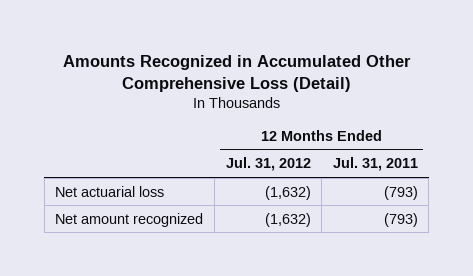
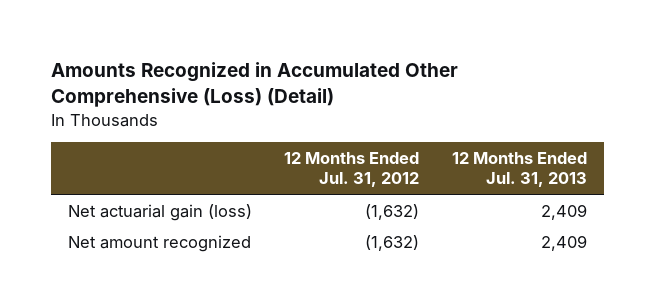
[62,54,411,92] Amounts Recognized in Accumulated Other Comprehensive Loss (Detail) -> [51,62,459,108] Amounts Recognized in Accumulated Other Comprehensive (Loss) (Detail)
[332,157,418,172] Jul. 31, 2011 -> none
none -> [452,151,588,188] 12 Months Ended Jul. 31, 2013
[55,185,165,197] Net actuarial loss -> [67,203,252,221] Net actuarial gain (loss)

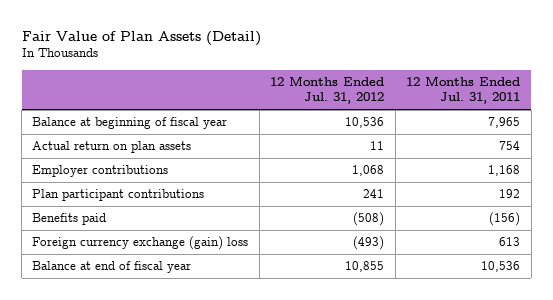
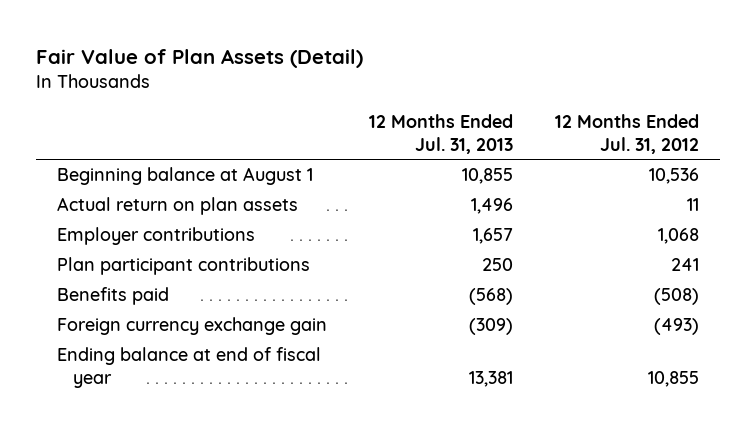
[406,75,521,105] 12 Months Ended Jul. 31, 2011 -> none
none -> [368,113,513,154] 12 Months Ended Jul. 31, 2013
[32,117,228,130] Balance at beginning of fiscal year -> [57,167,314,186] Beginning balance at August 1
[32,236,249,251] Foreign currency exchange (gain) loss -> [57,317,328,336] Foreign currency exchange gain
[32,261,192,274] Balance at end of fiscal year -> [57,347,322,389] Ending balance at end of fiscal year

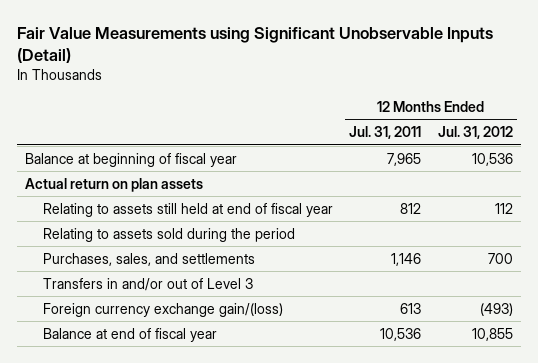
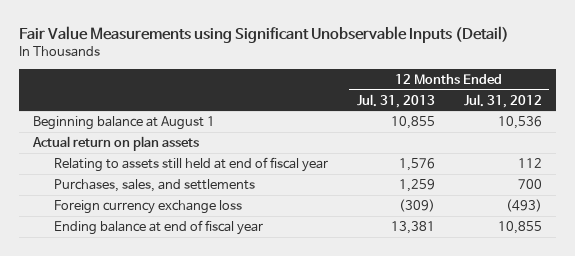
[349,126,422,140] Jul. 31, 2011 -> none
none -> [356,93,435,108] Jul. 31, 2013
[25,152,238,167] Balance at beginning of fiscal year -> [33,116,216,131] Beginning balance at August 1
[43,227,296,242] Relating to assets sold during the period -> none
[43,277,254,291] Transfers in and/or out of Level 3 -> none
[43,302,284,317] Foreign currency exchange gain/(loss) -> [53,200,242,215] Foreign currency exchange loss
[43,327,218,342] Balance at end of fiscal year -> [53,220,263,236] Ending balance at end of fiscal year

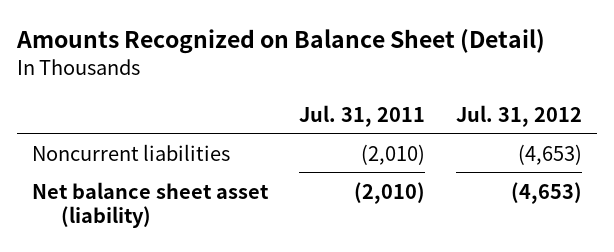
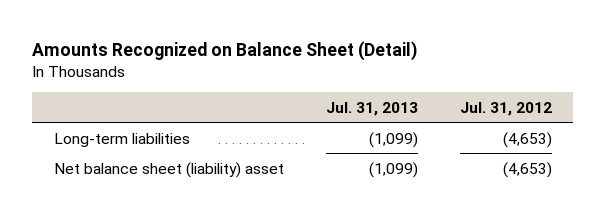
[298,104,425,127] Jul. 31, 2011 -> none
none -> [325,101,418,116] Jul. 31, 2013
[32,143,231,161] Noncurrent liabilities -> [53,132,190,147] Long-term liabilities
[32,181,270,228] Net balance sheet asset (liability) -> [53,161,284,178] Net balance sheet (liability) asset

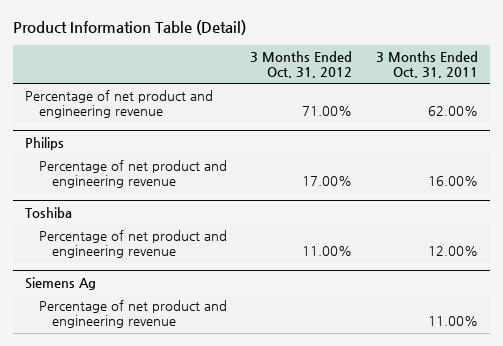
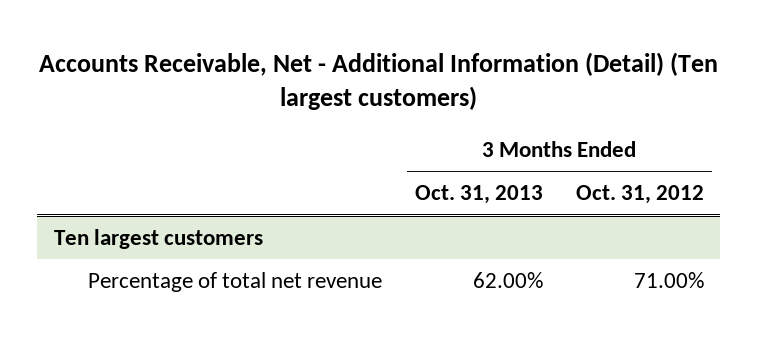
[13,20,247,36] Product Information Table (Detail) -> [38,51,718,111] Accounts Receivable, Net - Additional Information (Detail) (Ten largest customers)
[375,51,478,78] 3 Months Ended Oct. 31, 2011 -> none
none -> [415,185,544,205] Oct. 31, 2013
[24,136,64,150] Philips -> none
[38,160,227,188] Percentage of net product and engineering revenue -> none
[24,206,72,218] Toshiba -> none
[38,230,227,258] Percentage of net product and engineering revenue -> none
[24,276,96,290] Siemens Ag -> none
[38,300,227,328] Percentage of net product and engineering revenue -> none
none -> [53,228,263,249] Ten largest customers
[24,90,213,118] Percentage of net product and engineering revenue -> [88,271,383,292] Percentage of total net revenue

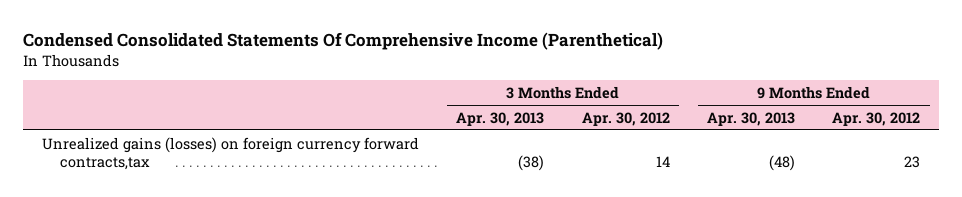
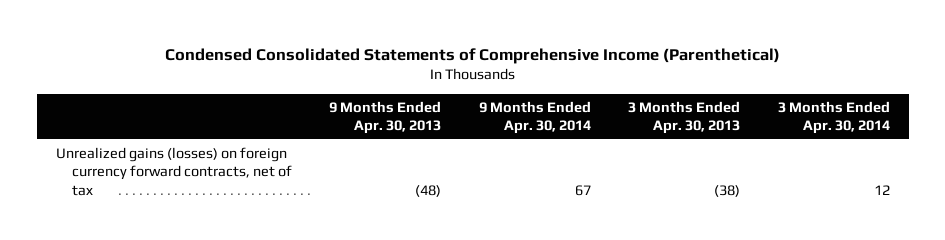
[23,31,664,50] Condensed Consolidated Statements Of Comprehensive Income (Parenthetical) -> [164,47,780,64] Condensed Consolidated Statements of Comprehensive Income (Parenthetical)
[581,111,670,126] Apr. 30, 2012 -> none
[832,111,921,126] Apr. 30, 2012 -> none
none -> [478,100,591,135] 9 Months Ended Apr. 30, 2014
none -> [777,100,890,135] 3 Months Ended Apr. 30, 2014
[41,136,419,170] Unrealized gains (losses) on foreign currency forward contracts,tax -> [55,147,293,196] Unrealized gains (losses) on foreign currency forward contracts, net of tax

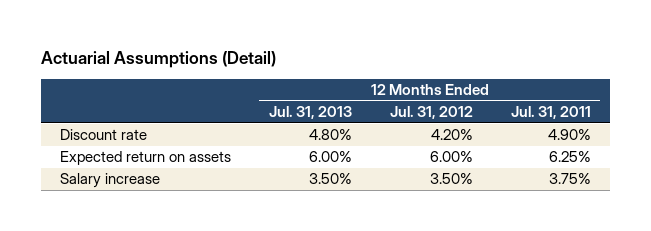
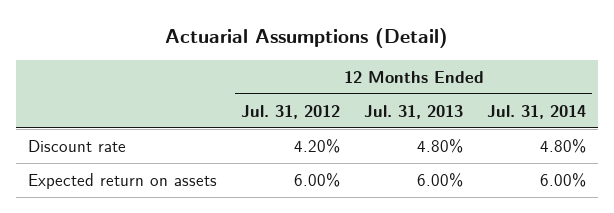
[510,106,591,120] Jul. 31, 2011 -> none
none -> [487,104,587,119] Jul. 31, 2014
[59,173,160,189] Salary increase -> none

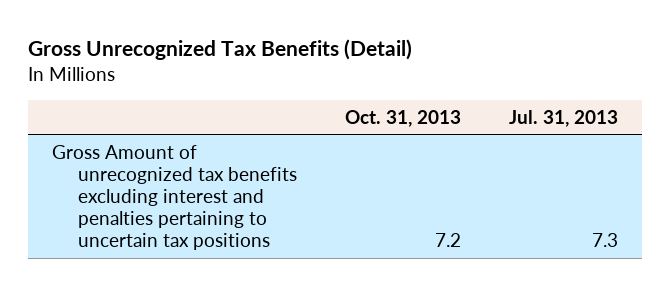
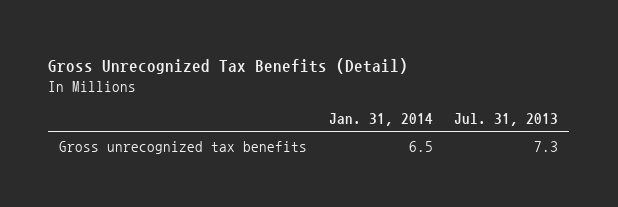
[345,109,462,127] Oct. 31, 2013 -> none
none -> [328,113,433,127] Jan. 31, 2014
[51,145,298,251] Gross Amount of unrecognized tax benefits excluding interest and penalties pertaining to uncertain tax positions -> [59,140,308,154] Gross unrecognized tax benefits

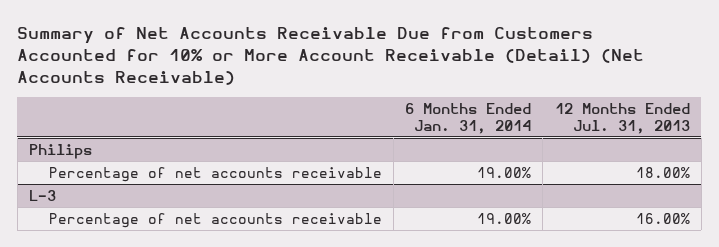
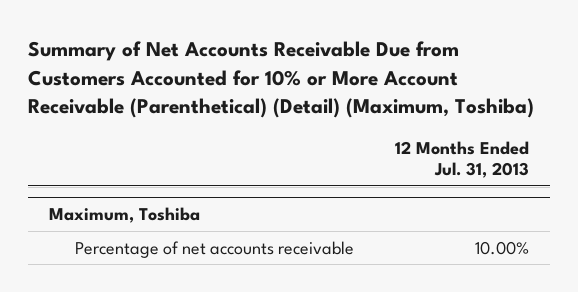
[17,27,645,85] Summary of Net Accounts Receivable Due from Customers Accounted for 10% or More Account Receivable (Detail) (Net Accounts Receivable) -> [28,41,535,118] Summary of Net Accounts Receivable Due from Customers Accounted for 10% or More Account Receivable (Parenthetical) (Detail) (Maximum, Toshiba)
[405,102,532,134] 6 Months Ended Jan. 31, 2014 -> none
[29,143,93,159] Philips -> none
[29,189,57,201] L-3 -> none
[48,212,382,228] Percentage of net accounts receivable -> none
none -> [48,207,200,224] Maximum, Toshiba
[635,166,690,178] 18.00% -> [474,240,529,255] 10.00%

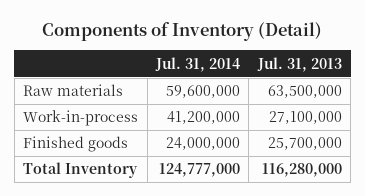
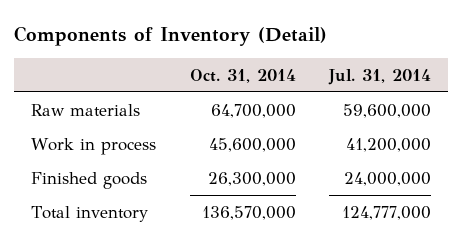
[256,56,342,72] Jul. 31, 2013 -> none
none -> [189,68,296,83] Oct. 31, 2014
[23,110,139,127] Work-in-process -> [31,137,157,155] Work in process
[23,162,139,179] Total Inventory -> [31,205,149,222] Total inventory

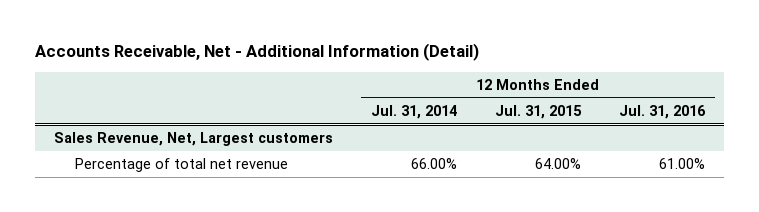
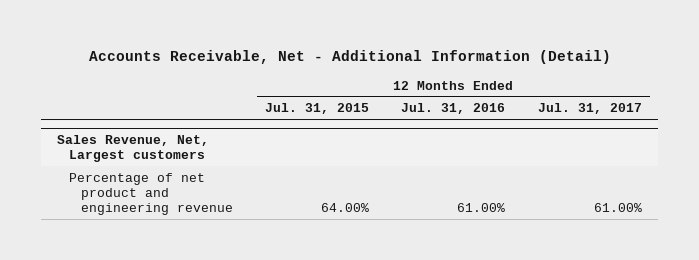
[370,104,457,119] Jul. 31, 2014 -> none
none -> [537,103,642,115] Jul. 31, 2017
[75,158,289,173] Percentage of total net revenue -> [69,172,233,215] Percentage of net product and engineering revenue

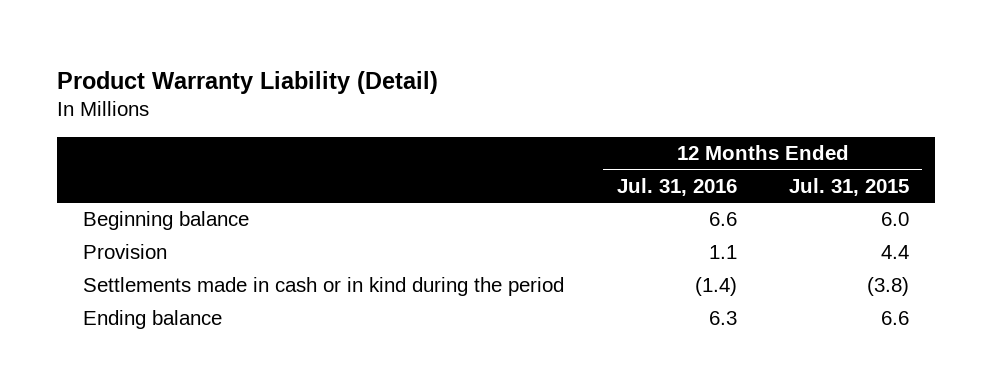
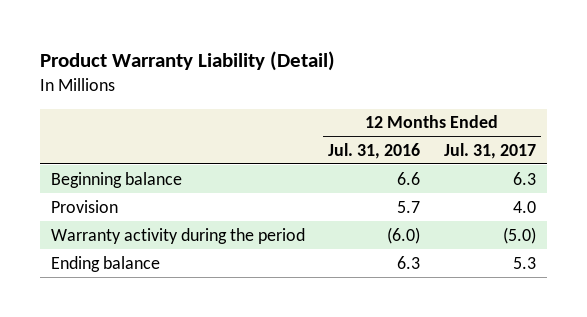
[789,177,910,196] Jul. 31, 2015 -> none
none -> [443,142,536,159] Jul. 31, 2017
[708,245,737,260] 1.1 -> [397,200,421,213] 5.7
[82,277,564,297] Settlements made in cash or in kind during the period -> [51,227,306,244] Warranty activity during the period
[694,277,737,297] (1.4) -> [387,226,421,244] (6.0)

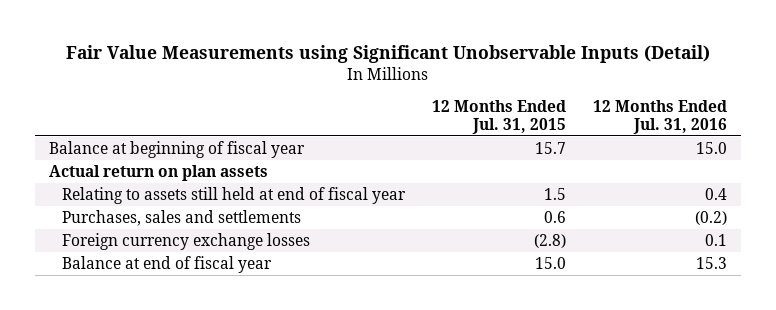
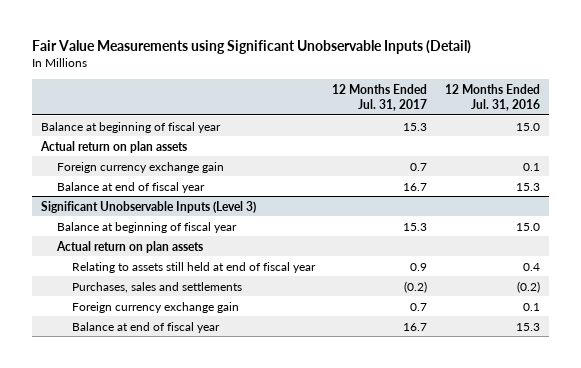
[432,99,567,134] 12 Months Ended Jul. 31, 2015 -> none
none -> [332,84,428,111] 12 Months Ended Jul. 31, 2017
none -> [56,161,224,173] Foreign currency exchange gain
none -> [56,181,205,193] Balance at end of fiscal year
none -> [41,200,257,213] Significant Unobservable Inputs (Level 3)
none -> [56,221,237,233] Balance at beginning of fiscal year
none -> [55,240,203,253] Actual return on plan assets
[62,232,311,250] Foreign currency exchange losses -> [71,301,239,313] Foreign currency exchange gain

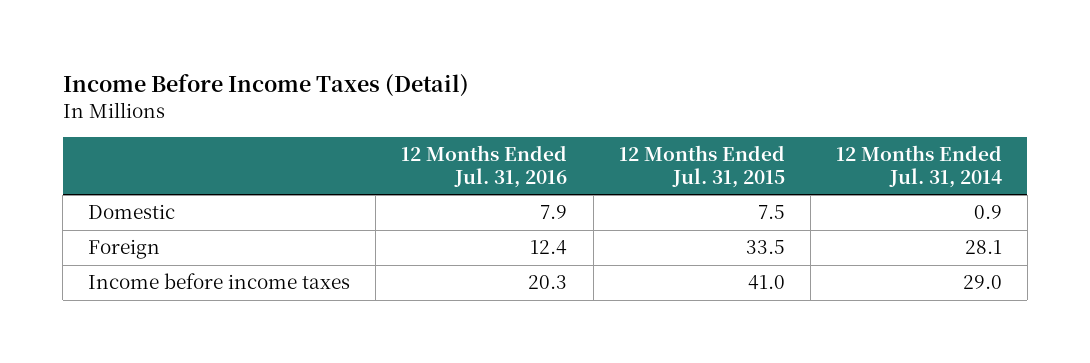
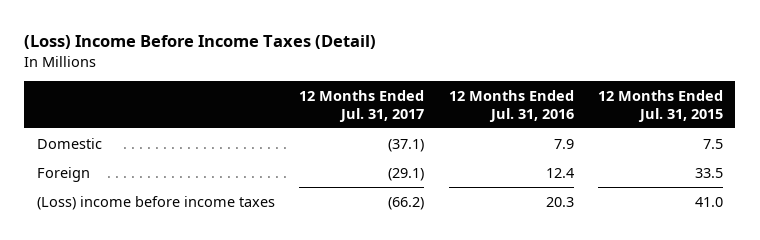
[62,74,469,98] Income Before Income Taxes (Detail) -> [24,35,377,50] (Loss) Income Before Income Taxes (Detail)
[835,144,1002,188] 12 Months Ended Jul. 31, 2014 -> none
none -> [299,89,425,122] 12 Months Ended Jul. 31, 2017
[88,273,351,290] Income before income taxes -> [36,195,275,210] (Loss) income before income taxes

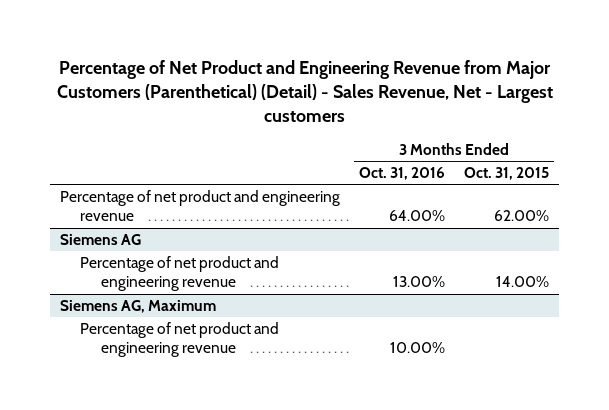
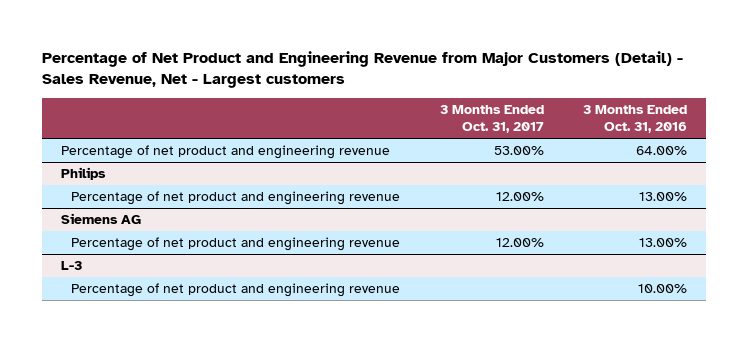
[56,60,553,123] Percentage of Net Product and Engineering Revenue from Major Customers (Parenthetical) (Detail) - Sales Revenue, Net - Largest customers -> [41,50,683,89] Percentage of Net Product and Engineering Revenue from Major Customers (Detail) - Sales Revenue, Net - Largest customers
[464,167,550,181] Oct. 31, 2015 -> none
none -> [439,105,544,134] 3 Months Ended Oct. 31, 2017
none -> [61,167,107,181] Philips
none -> [71,191,401,206] Percentage of net product and engineering revenue
[59,300,216,314] Siemens AG, Maximum -> none
none -> [61,261,83,271] L-3

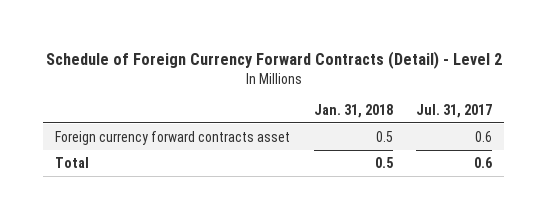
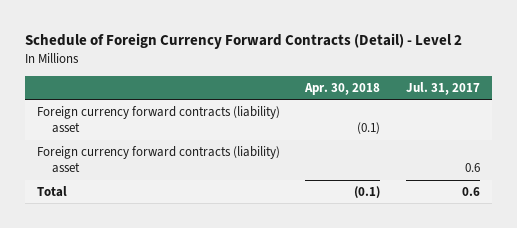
[313,103,393,118] Jan. 31, 2018 -> none
none -> [304,82,381,95] Apr. 30, 2018
none -> [37,106,281,134] Foreign currency forward contracts (liability) asset
[55,130,291,145] Foreign currency forward contracts asset -> [37,146,281,174] Foreign currency forward contracts (liability) asset

